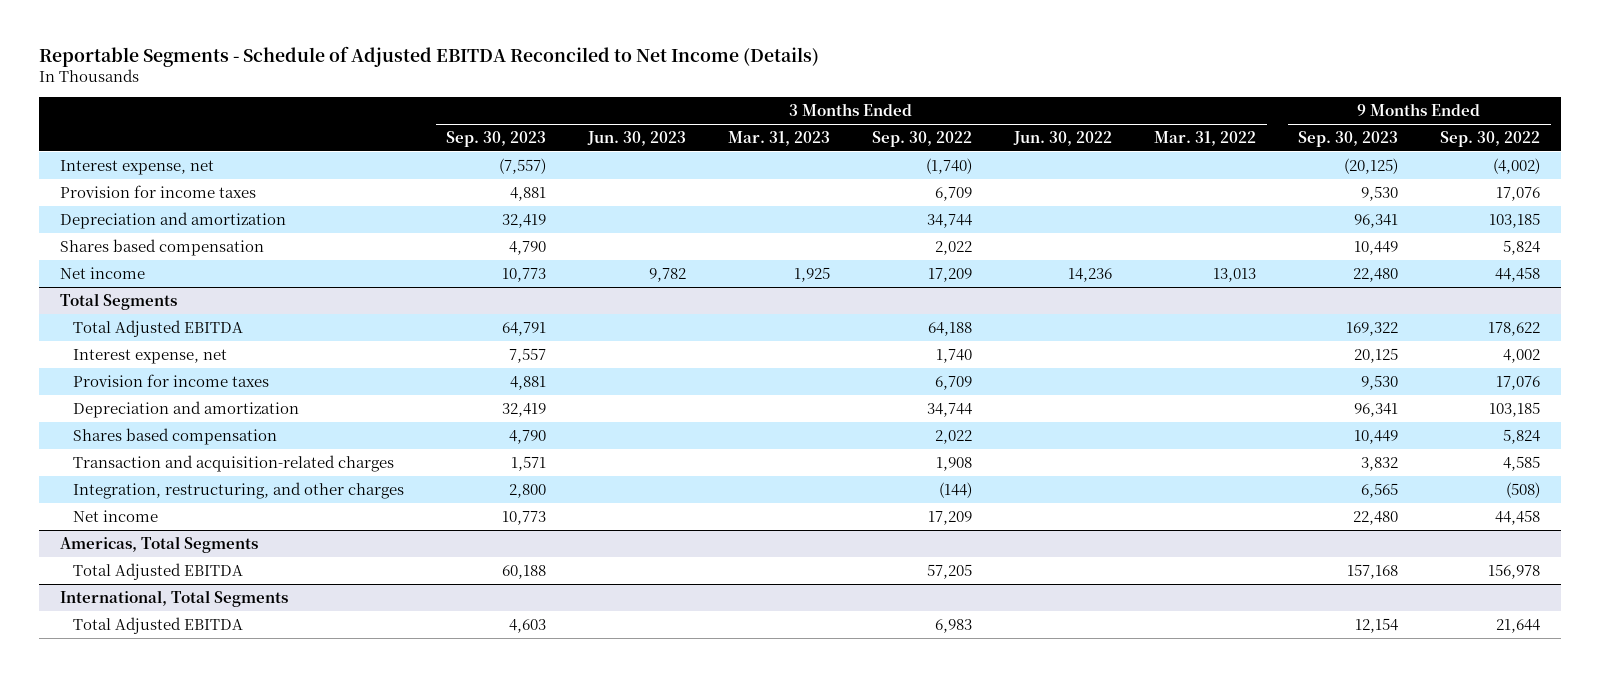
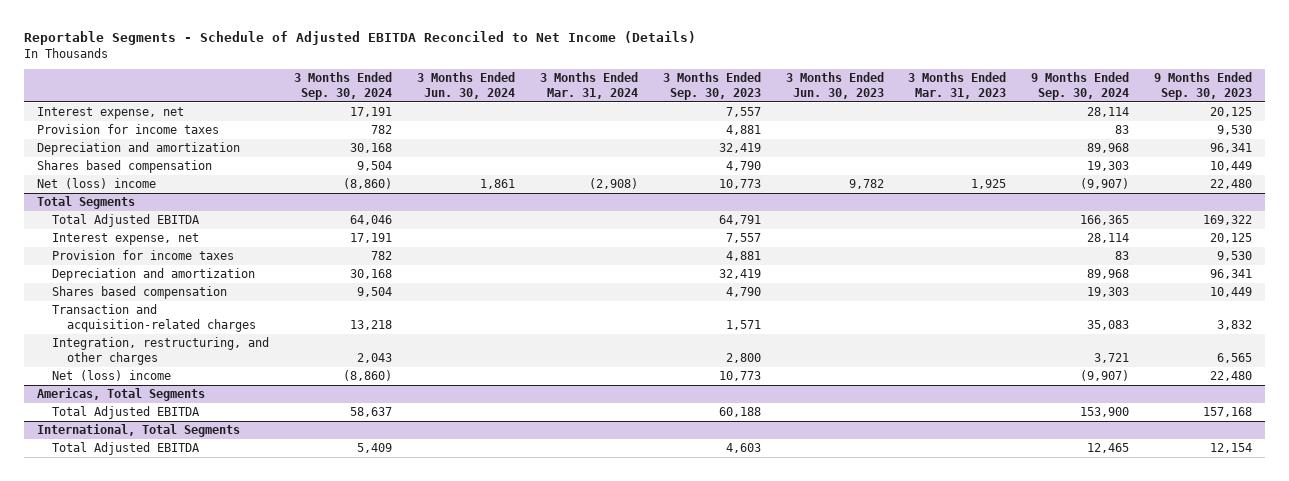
[872,130,973,147] Sep. 30, 2022 -> none
[1013,130,1113,146] Jun. 30, 2022 -> none
[1154,130,1257,146] Mar. 31, 2022 -> none
[1440,130,1541,147] Sep. 30, 2022 -> none
none -> [293,72,392,100] 3 Months Ended Sep. 30, 2024
none -> [416,72,515,99] 3 Months Ended Jun. 30, 2024
none -> [539,72,638,99] 3 Months Ended Mar. 31, 2024
none -> [1031,72,1130,100] 9 Months Ended Sep. 30, 2024
[499,157,547,174] (7,557) -> [725,107,761,118] 7,557
[1344,157,1399,174] (20,125) -> [1210,107,1253,118] 20,125
[59,266,145,279] Net income -> [36,178,156,190] Net (loss) income
[73,509,159,522] Net income -> [52,370,172,382] Net (loss) income

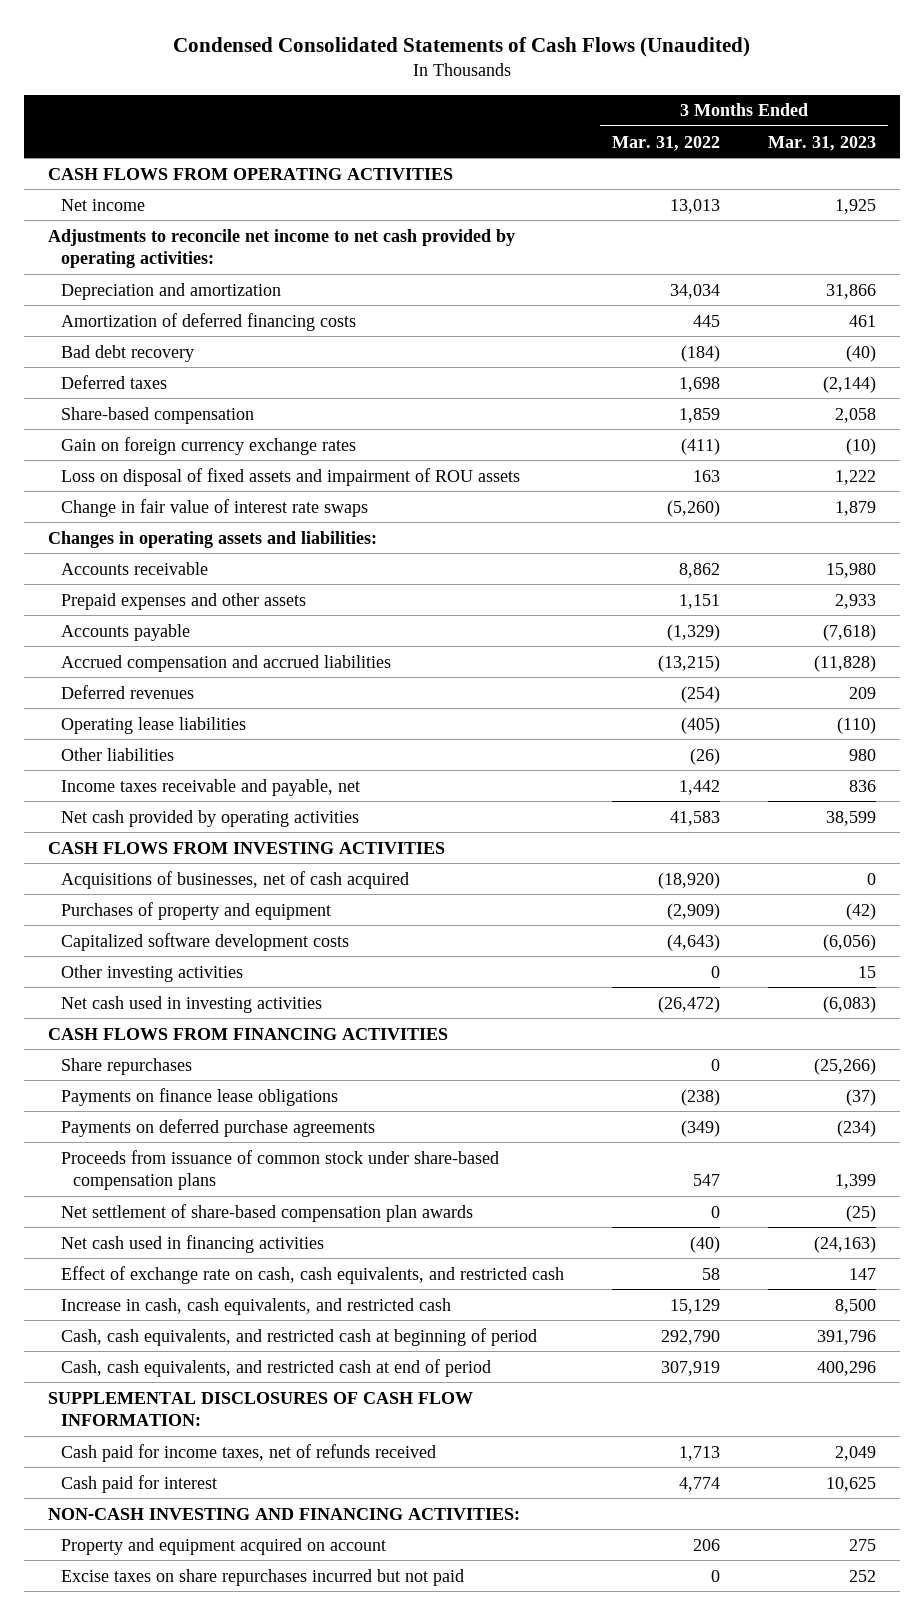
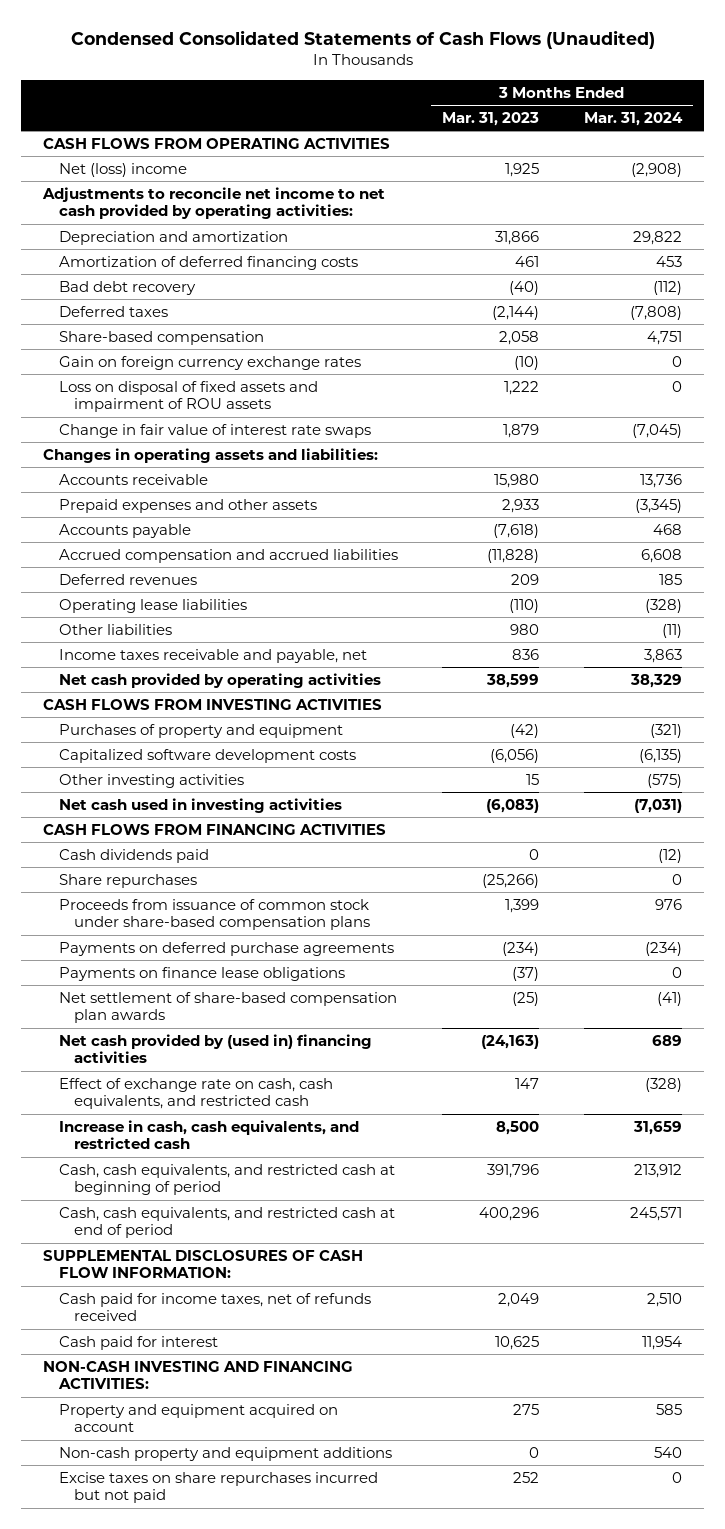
[611,135,720,151] Mar. 31, 2022 -> none
none -> [583,112,683,127] Mar. 31, 2024
[60,198,145,211] Net income -> [58,162,187,177] Net (loss) income
[60,870,409,889] Acquisitions of businesses, net of cash acquired -> none
none -> [58,848,209,863] Cash dividends paid
[60,1118,375,1137] Payments on deferred purchase agreements -> [58,941,394,956] Payments on deferred purchase agreements
[60,1087,338,1106] Payments on finance lease obligations -> [58,966,345,981] Payments on finance lease obligations
[60,1234,324,1253] Net cash used in financing activities -> [58,1033,372,1064] Net cash provided by (used in) financing activities
none -> [58,1446,392,1461] Non-cash property and equipment additions

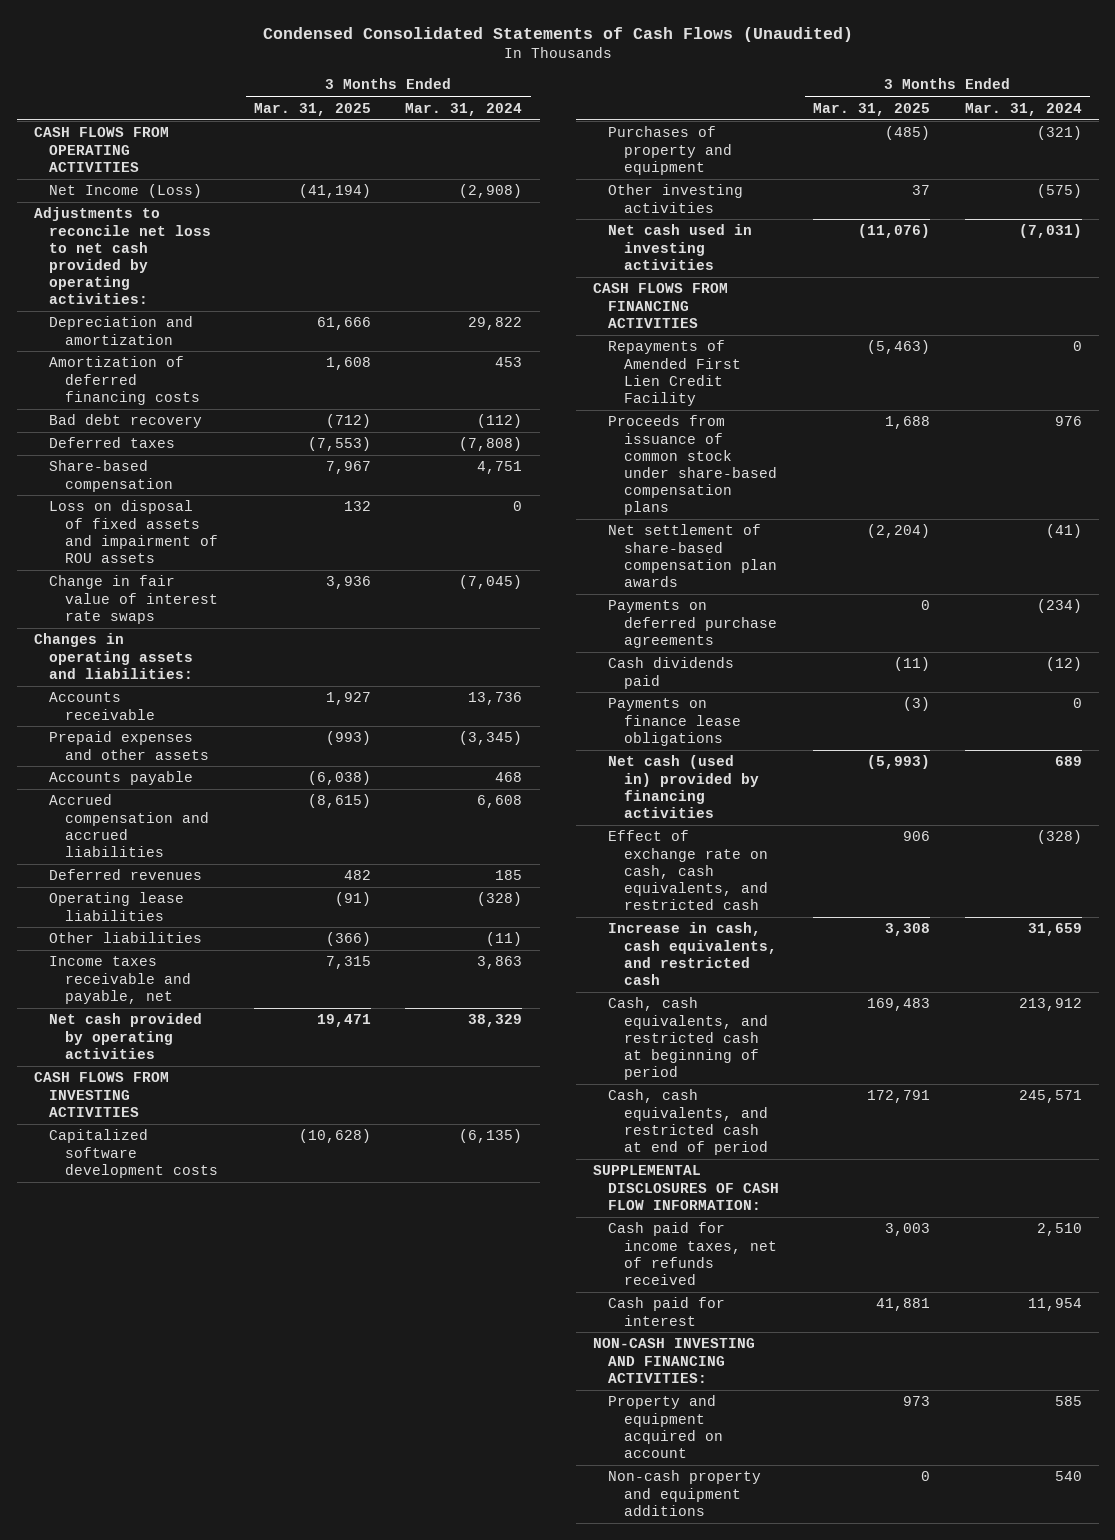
[442,112,540,127] Mar. 31, 2023 -> none
none -> [254,102,372,116] Mar. 31, 2025
[58,162,187,177] Net (loss) income -> [49,184,203,199] Net Income (Loss)
[42,186,386,220] Adjustments to reconcile net income to net cash provided by operating activities: -> [33,207,212,305] Adjustments to reconcile net loss to net cash provided by operating activities:
[58,355,361,370] Gain on foreign currency exchange rates -> none
[58,723,343,738] Purchases of property and equipment -> [608,126,732,175] Purchases of property and equipment
[58,873,197,888] Share repurchases -> none
none -> [608,340,741,406] Repayments of Amended First Lien Credit Facility
[58,991,397,1024] Net settlement of share-based compensation plan awards -> [608,524,777,587] Net settlement of share-based compensation plan awards
[58,848,209,863] Cash dividends paid -> [608,657,735,689] Cash dividends paid
[58,1033,372,1064] Net cash provided by (used in) financing activities -> [608,755,759,818] Net cash (used in) provided by financing activities
[58,1471,378,1504] Excise taxes on share repurchases incurred but not paid -> none

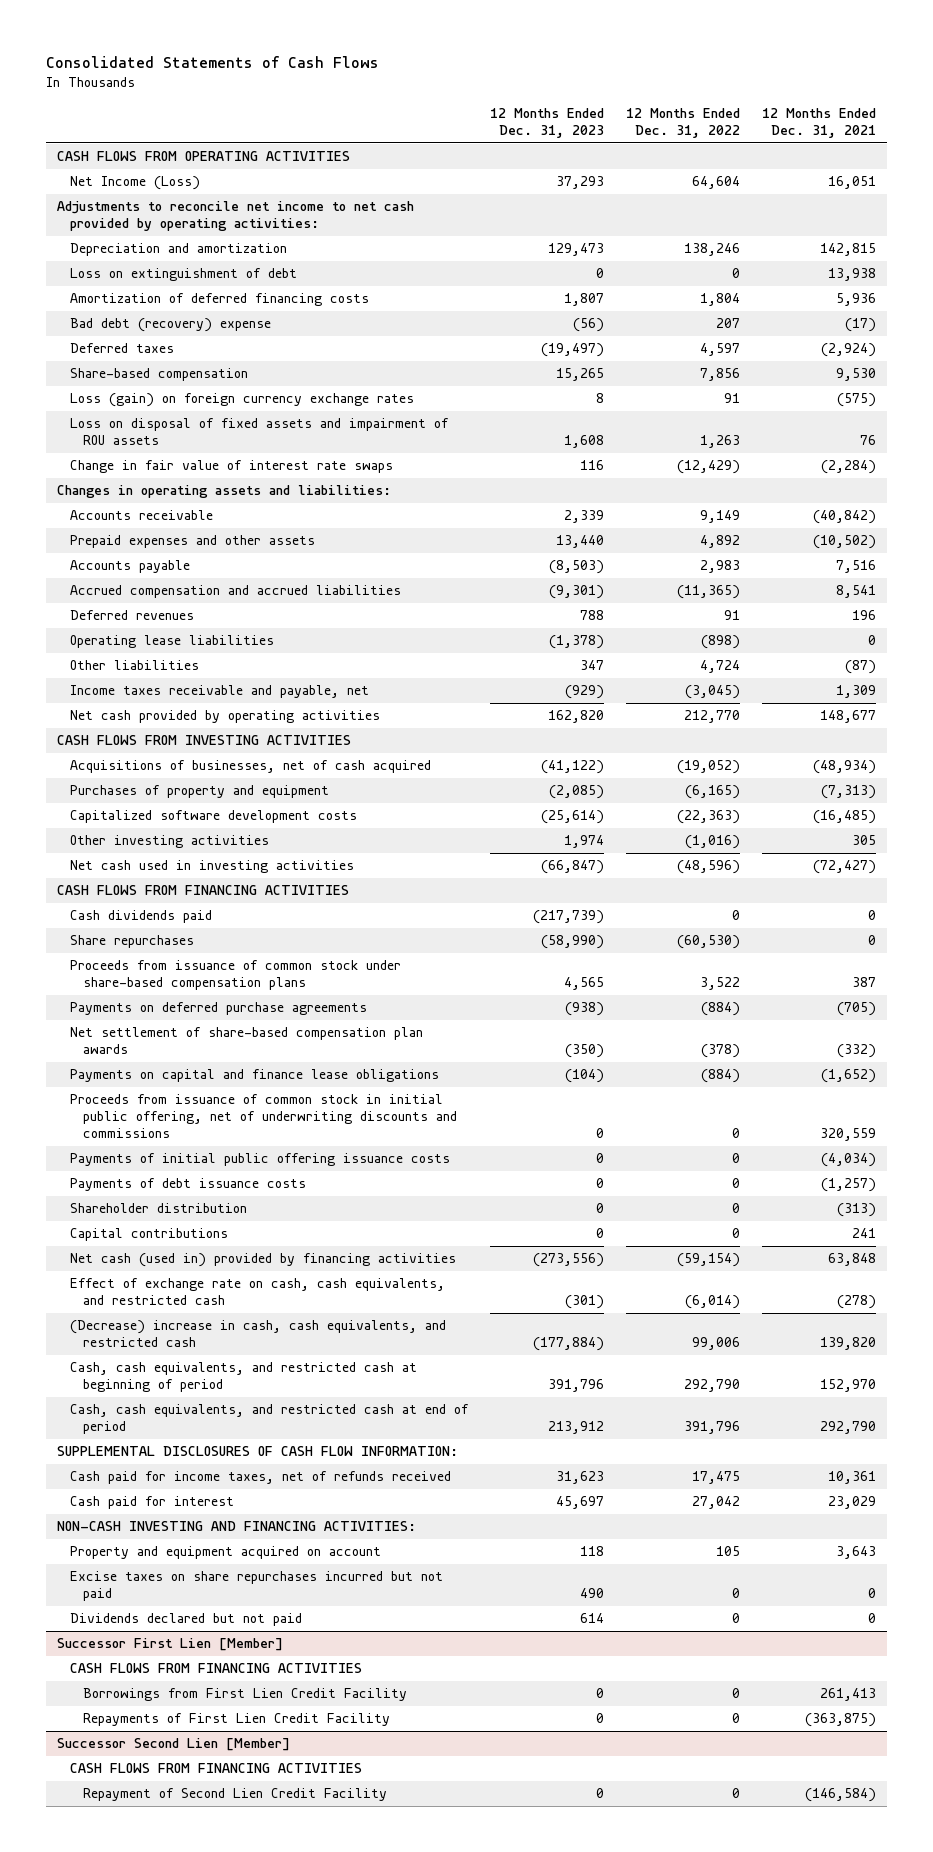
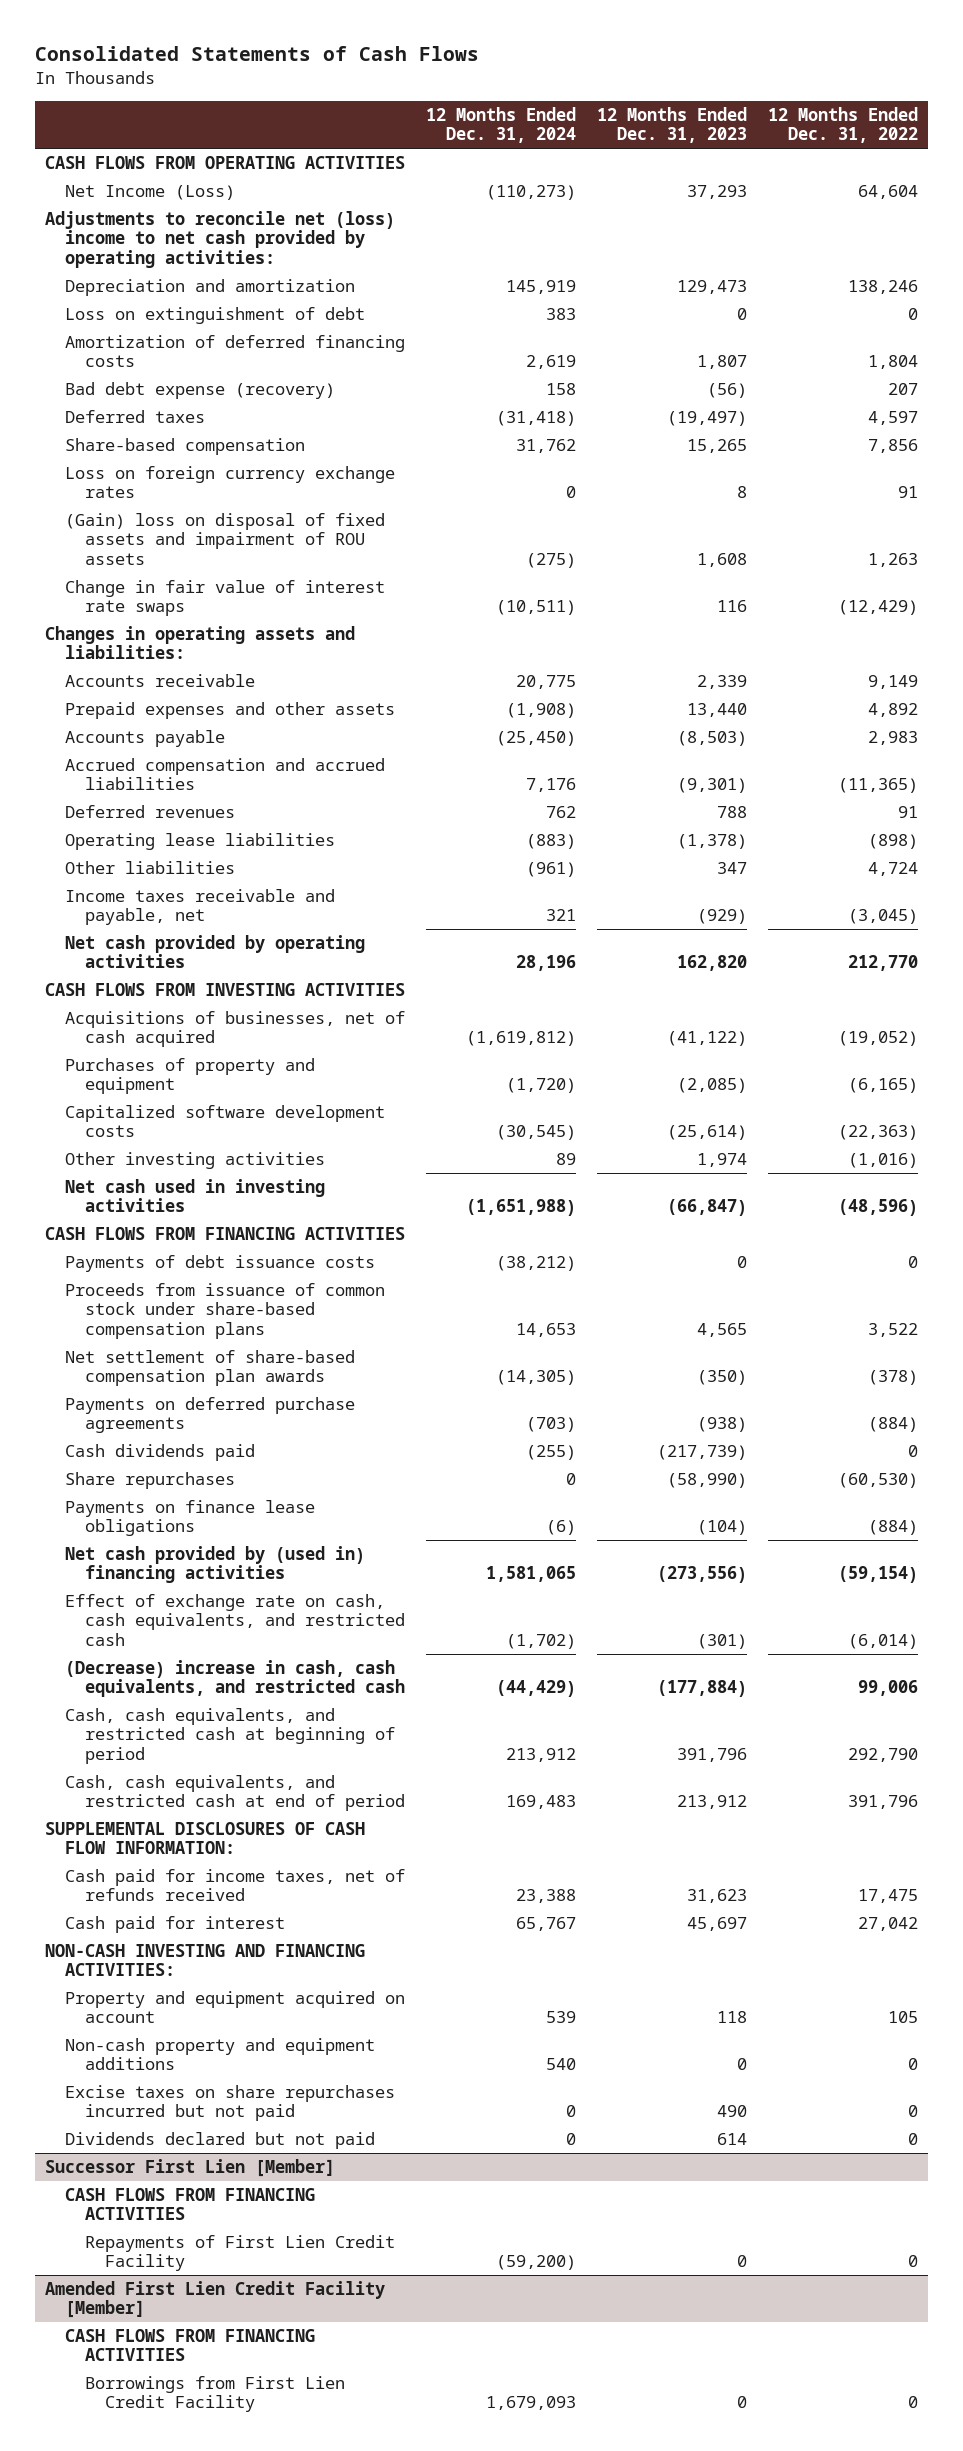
[762,108,877,139] 12 Months Ended Dec. 31, 2021 -> none
none -> [426,106,577,144] 12 Months Ended Dec. 31, 2024
[57,201,415,232] Adjustments to reconcile net income to net cash provided by operating activities: -> [45,211,396,268] Adjustments to reconcile net (loss) income to net cash provided by operating activities:
[70,318,272,333] Bad debt (recovery) expense -> [65,382,336,400] Bad debt expense (recovery)
[70,393,415,408] Loss (gain) on foreign currency exchange rates -> [65,466,396,499] Loss on foreign currency exchange rates
[70,418,450,446] Loss on disposal of fixed assets and impairment of ROU assets -> [65,513,386,565] (Gain) loss on disposal of fixed assets and impairment of ROU assets
[70,1178,307,1192] Payments of debt issuance costs -> [65,1255,376,1273] Payments of debt issuance costs
[70,1094,458,1139] Proceeds from issuance of common stock in initial public offering, net of underwriting discounts and commissions -> none
[70,1153,451,1167] Payments of initial public offering issuance costs -> none
[70,1203,248,1214] Shareholder distribution -> none
[70,1228,229,1242] Capital contributions -> none
[70,1002,368,1016] Payments on deferred purchase agreements -> [65,1397,356,1434] Payments on deferred purchase agreements
[70,910,213,924] Cash dividends paid -> [65,1444,256,1462] Cash dividends paid
[70,935,195,949] Share repurchases -> [65,1472,236,1490] Share repurchases
[70,1069,440,1083] Payments on capital and finance lease obligations -> [65,1500,316,1537] Payments on finance lease obligations
[70,1253,457,1268] Net cash (used in) provided by financing activities -> [65,1546,366,1584] Net cash provided by (used in) financing activities
none -> [65,2038,376,2071] Non-cash property and equipment additions
[83,1688,408,1702] Borrowings from First Lien Credit Facility -> none
[57,1738,291,1752] Successor Second Lien [Member] -> none
none -> [45,2281,386,2319] Amended First Lien Credit Facility [Member]
[83,1788,388,1802] Repayment of Second Lien Credit Facility -> none
none -> [84,2376,345,2413] Borrowings from First Lien Credit Facility

